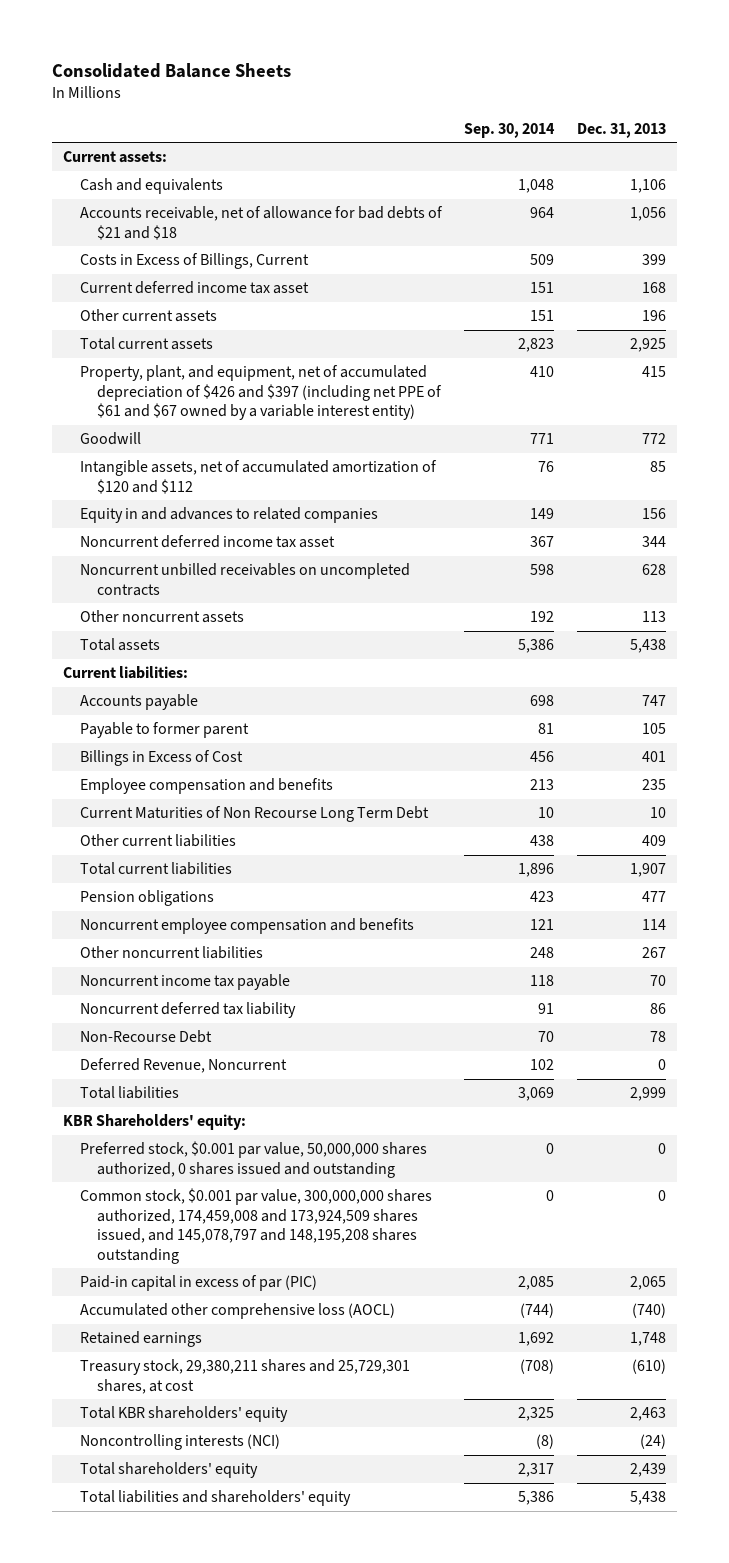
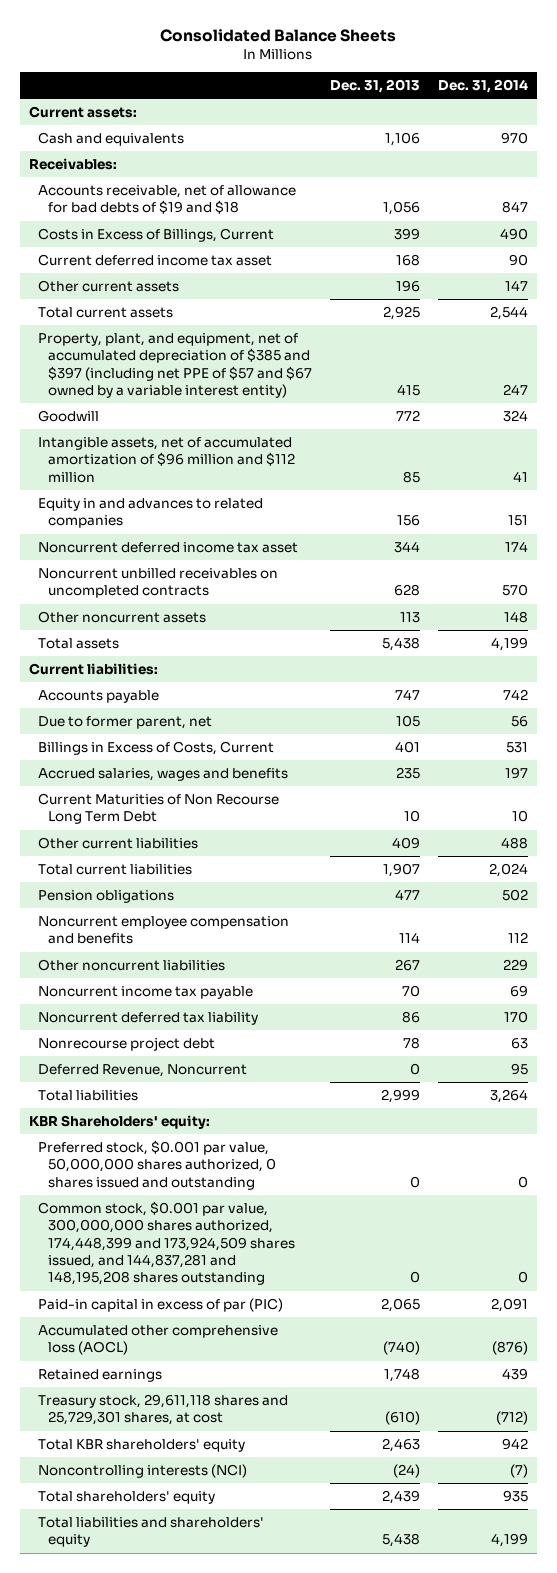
[464,122,556,138] Sep. 30, 2014 -> none
none -> [437,79,528,94] Dec. 31, 2014
none -> [28,158,117,171] Receivables:
[79,206,443,240] Accounts receivable, net of allowance for bad debts of $21 and $18 -> [38,185,297,215] Accounts receivable, net of allowance for bad debts of $19 and $18
[79,365,442,421] Property, plant, and equipment, net of accumulated depreciation of $426 and $397 (including net PPE of $61 and $67 owned by a variable interest entity) -> [38,333,312,398] Property, plant, and equipment, net of accumulated depreciation of $385 and $397 (including net PPE of $57 and $67 owned by a variable interest entity)
[79,460,437,494] Intangible assets, net of accumulated amortization of $120 and $112 -> [38,437,295,483] Intangible assets, net of accumulated amortization of $96 million and $112 million
[79,722,249,739] Payable to former parent -> [38,716,213,730] Due to former parent, net
[79,750,243,767] Billings in Excess of Cost -> [38,741,275,756] Billings in Excess of Costs, Current
[79,778,333,795] Employee compensation and benefits -> [38,768,289,782] Accrued salaries, wages and benefits
[79,1030,212,1044] Non-Recourse Debt -> [38,1037,216,1052] Nonrecourse project debt
[79,1188,432,1264] Common stock, $0.001 par value, 300,000,000 shares authorized, 174,459,008 and 173,924,509 shares issued, and 145,078,797 and 148,195,208 shares outstanding -> [38,1201,295,1286] Common stock, $0.001 par value, 300,000,000 shares authorized, 174,448,399 and 173,924,509 shares issued, and 144,837,281 and 148,195,208 shares outstanding
[79,1359,410,1394] Treasury stock, 29,380,211 shares and 25,729,301 shares, at cost -> [38,1394,289,1426] Treasury stock, 29,611,118 shares and 25,729,301 shares, at cost

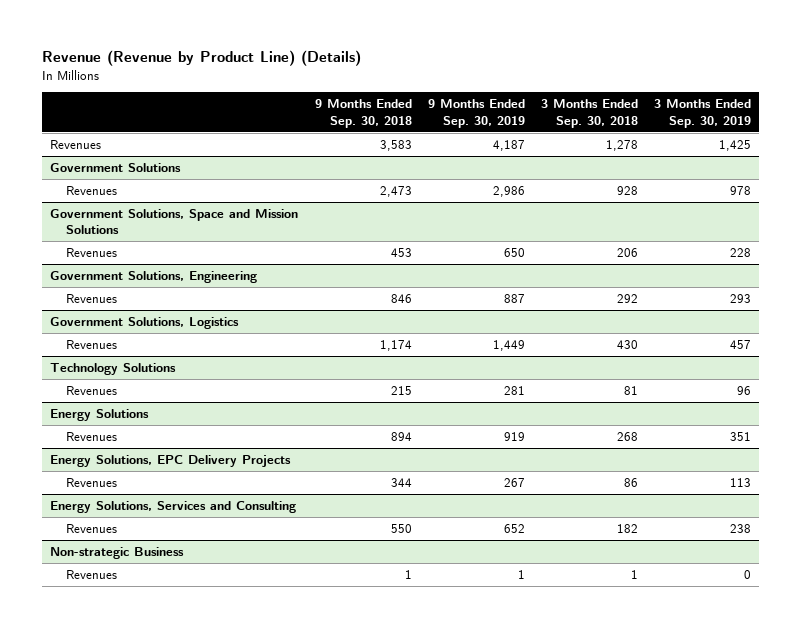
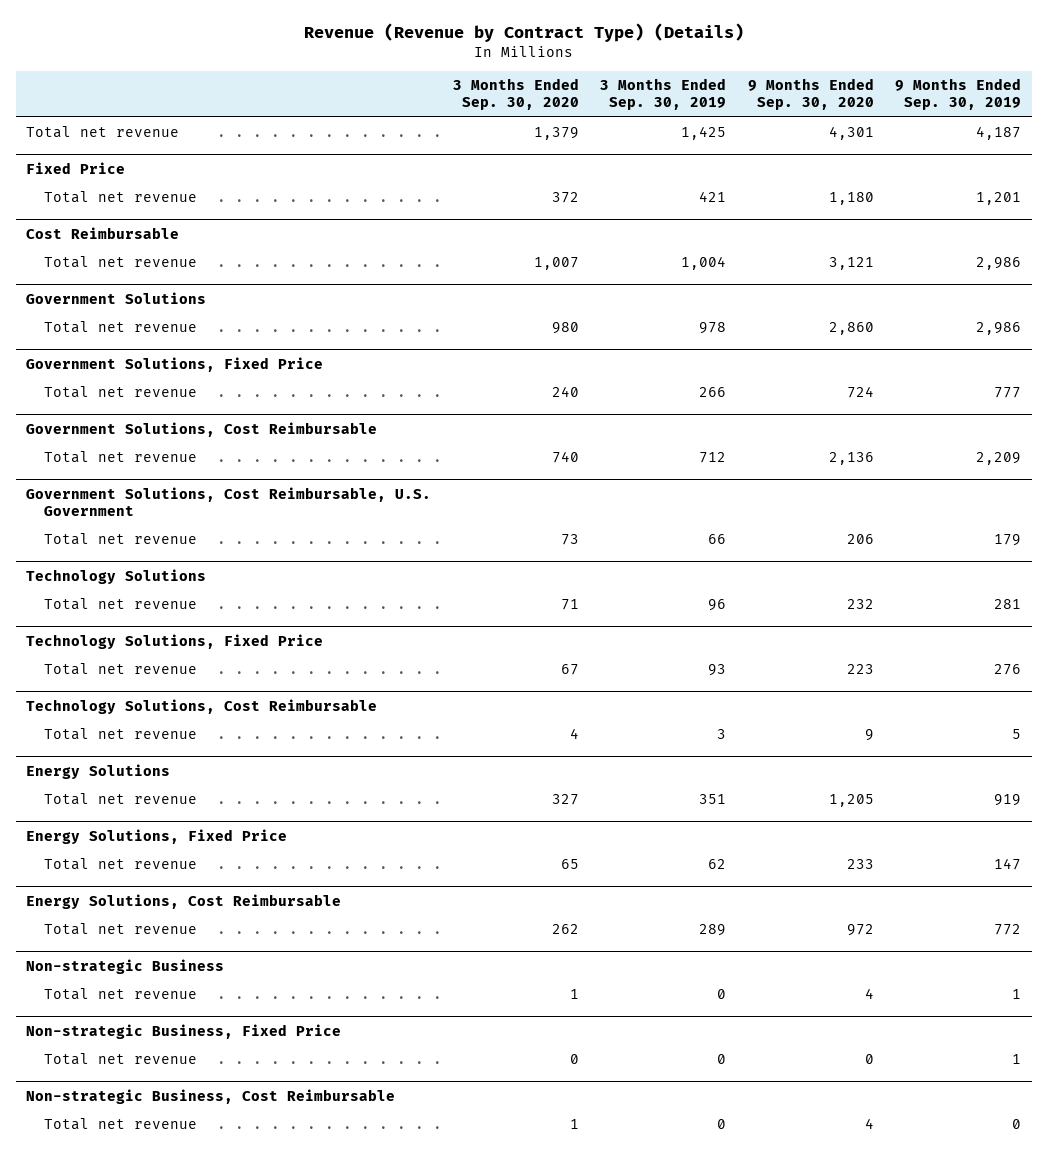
[42,50,362,67] Revenue (Revenue by Product Line) (Details) -> [303,22,744,42] Revenue (Revenue by Contract Type) (Details)
[314,99,412,128] 9 Months Ended Sep. 30, 2018 -> none
[541,99,639,128] 3 Months Ended Sep. 30, 2018 -> none
none -> [452,78,579,111] 3 Months Ended Sep. 30, 2020
none -> [747,78,874,111] 9 Months Ended Sep. 30, 2020
[50,139,102,149] Revenues -> [26,126,180,139] Total net revenue
none -> [26,161,126,174] Fixed Price
none -> [44,191,198,204] Total net revenue
none -> [26,226,180,239] Cost Reimbursable
none -> [44,256,198,269] Total net revenue
[50,208,299,235] Government Solutions, Space and Mission Solutions -> none
[66,247,118,257] Revenues -> none
[50,270,258,283] Government Solutions, Engineering -> none
[66,293,118,303] Revenues -> none
[50,316,240,329] Government Solutions, Logistics -> none
[66,339,118,349] Revenues -> none
[66,185,118,195] Revenues -> [44,321,198,334] Total net revenue
none -> [26,356,324,372] Government Solutions, Fixed Price
none -> [44,386,198,399] Total net revenue
none -> [26,421,378,437] Government Solutions, Cost Reimbursable
none -> [44,451,198,464] Total net revenue
none -> [26,486,432,517] Government Solutions, Cost Reimbursable, U.S. Government
none -> [44,533,198,546] Total net revenue
[66,385,118,395] Revenues -> [44,598,198,611] Total net revenue
none -> [26,633,324,649] Technology Solutions, Fixed Price
none -> [44,663,198,676] Total net revenue
none -> [26,698,378,714] Technology Solutions, Cost Reimbursable
none -> [44,728,198,741] Total net revenue
[50,454,292,467] Energy Solutions, EPC Delivery Projects -> none
[66,477,118,487] Revenues -> none
[50,500,297,513] Energy Solutions, Services and Consulting -> none
[66,523,118,533] Revenues -> none
[66,431,118,441] Revenues -> [44,793,198,806] Total net revenue
none -> [26,828,288,844] Energy Solutions, Fixed Price
none -> [44,858,198,871] Total net revenue
none -> [26,893,342,909] Energy Solutions, Cost Reimbursable
none -> [44,923,198,936] Total net revenue
[66,569,118,579] Revenues -> [44,988,198,1001] Total net revenue
none -> [26,1023,342,1039] Non-strategic Business, Fixed Price
none -> [44,1053,198,1066] Total net revenue
none -> [26,1088,396,1104] Non-strategic Business, Cost Reimbursable
none -> [44,1118,198,1131] Total net revenue

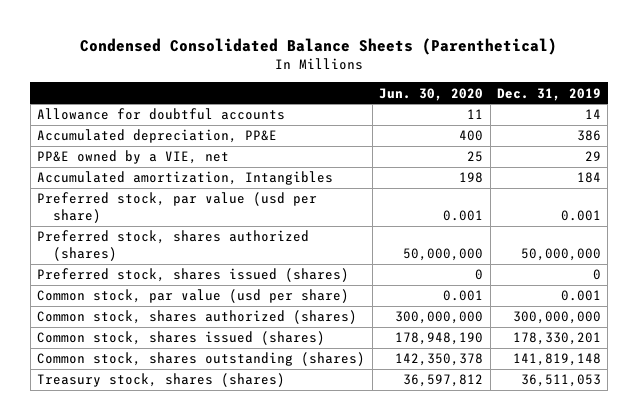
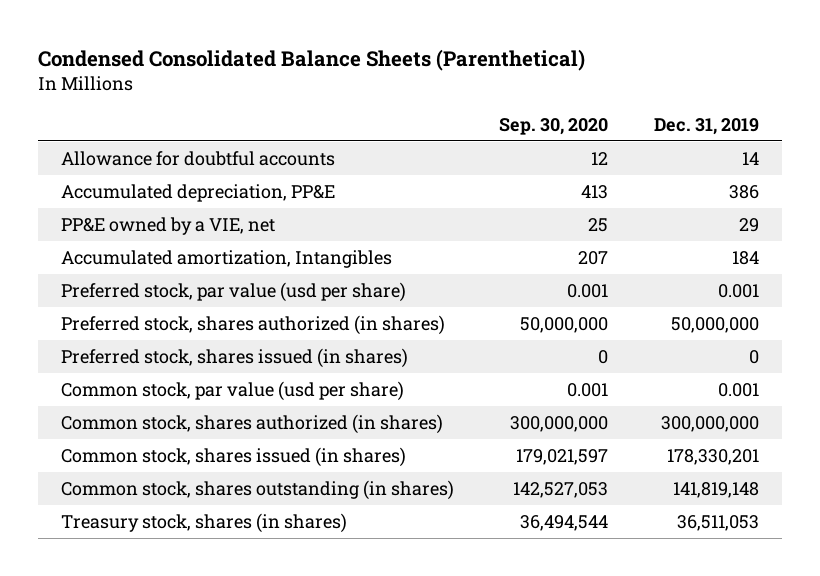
[379,87,484,101] Jun. 30, 2020 -> none
none -> [499,117,609,135] Sep. 30, 2020
[37,230,310,261] Preferred stock, shares authorized (shares) -> [60,314,445,335] Preferred stock, shares authorized (in shares)
[37,268,350,283] Preferred stock, shares issued (shares) -> [60,347,408,368] Preferred stock, shares issued (in shares)
[37,310,358,325] Common stock, shares authorized (shares) -> [60,413,443,434] Common stock, shares authorized (in shares)
[37,331,326,346] Common stock, shares issued (shares) -> [60,446,406,467] Common stock, shares issued (in shares)
[37,352,366,367] Common stock, shares outstanding (shares) -> [60,479,454,500] Common stock, shares outstanding (in shares)
[37,373,286,388] Treasury stock, shares (shares) -> [60,512,347,533] Treasury stock, shares (in shares)

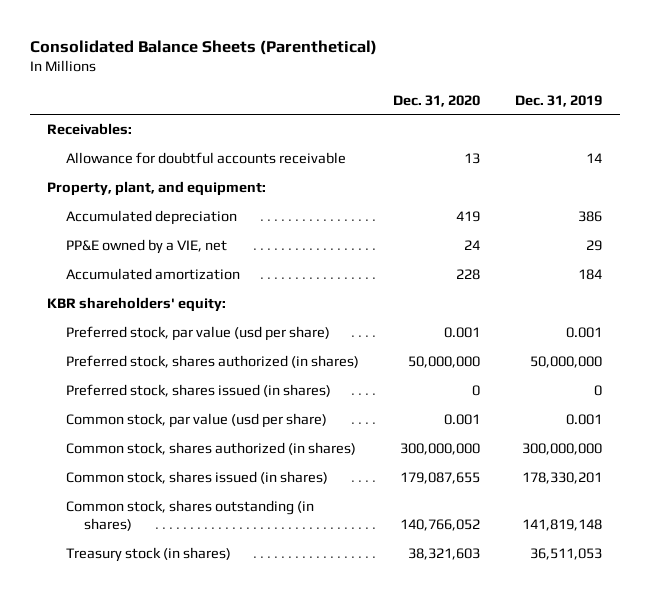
[37,48,585,71] Condensed Consolidated Balance Sheets (Parenthetical) -> [29,40,377,56] Consolidated Balance Sheets (Parenthetical)
[499,117,609,135] Sep. 30, 2020 -> none
none -> [393,94,481,107] Dec. 31, 2020
none -> [47,122,133,135] Receivables:
[60,150,335,166] Allowance for doubtful accounts -> [65,151,346,164] Allowance for doubtful accounts receivable
none -> [47,180,267,196] Property, plant, and equipment:
[60,183,335,202] Accumulated depreciation, PP&E -> [65,209,237,225] Accumulated depreciation
[60,249,392,268] Accumulated amortization, Intangibles -> [65,267,240,280] Accumulated amortization
none -> [47,296,227,312] KBR shareholders' equity:
[60,512,347,533] Treasury stock, shares (in shares) -> [65,546,231,562] Treasury stock (in shares)

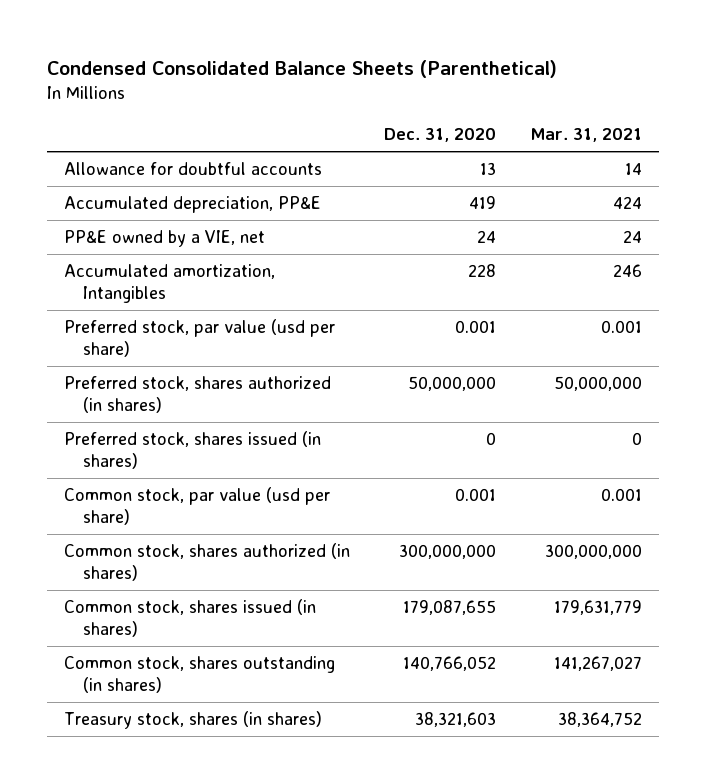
[29,40,377,56] Consolidated Balance Sheets (Parenthetical) -> [47,59,558,78] Condensed Consolidated Balance Sheets (Parenthetical)
[515,94,603,107] Dec. 31, 2019 -> none
none -> [529,128,642,143] Mar. 31, 2021
[47,122,133,135] Receivables: -> none
[47,180,267,196] Property, plant, and equipment: -> none
[65,151,346,164] Allowance for doubtful accounts receivable -> [64,162,323,176] Allowance for doubtful accounts
[65,209,237,225] Accumulated depreciation -> [64,196,322,214] Accumulated depreciation, PP&E
[47,296,227,312] KBR shareholders' equity: -> none
[65,267,240,280] Accumulated amortization -> [64,264,276,304] Accumulated amortization, Intangibles
[65,546,231,562] Treasury stock (in shares) -> [64,711,323,730] Treasury stock, shares (in shares)

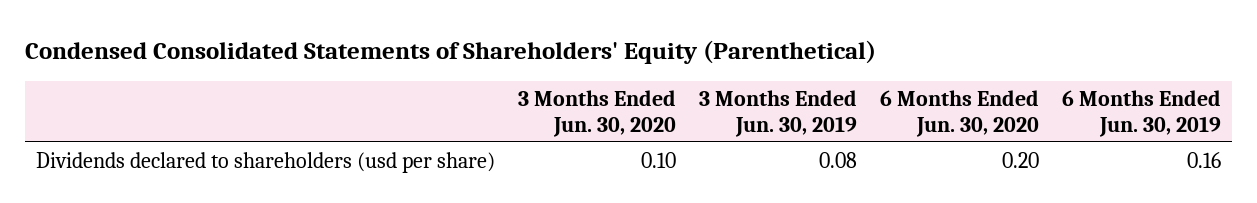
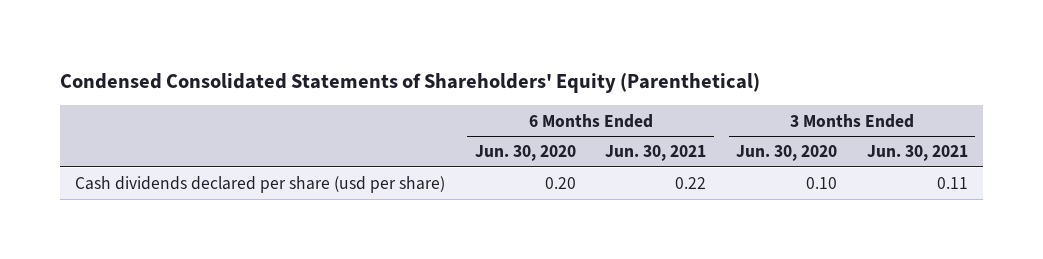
[699,89,858,137] 3 Months Ended Jun. 30, 2019 -> none
[1062,89,1222,137] 6 Months Ended Jun. 30, 2019 -> none
none -> [605,145,707,162] Jun. 30, 2021
none -> [866,145,968,162] Jun. 30, 2021
[36,151,496,173] Dividends declared to shareholders (usd per share) -> [75,176,446,194] Cash dividends declared per share (usd per share)

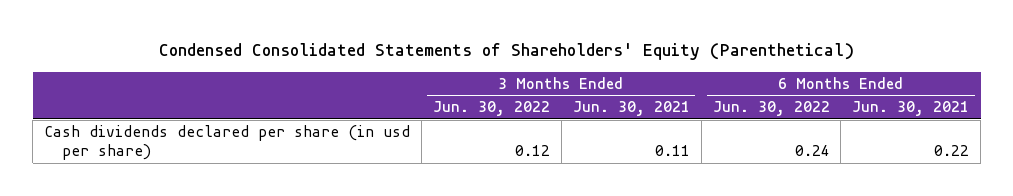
[474,145,576,162] Jun. 30, 2020 -> none
[736,145,838,162] Jun. 30, 2020 -> none
none -> [432,101,550,117] Jun. 30, 2022
none -> [712,101,830,117] Jun. 30, 2022
[75,176,446,194] Cash dividends declared per share (usd per share) -> [44,125,411,161] Cash dividends declared per share (in usd per share)

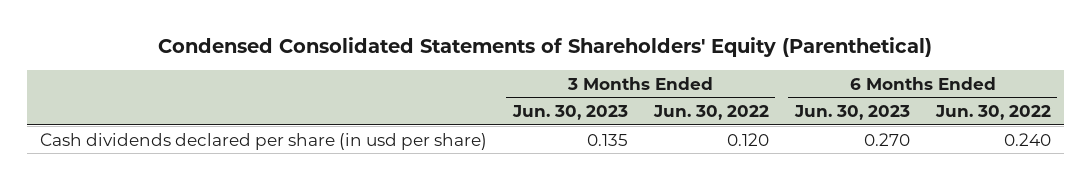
[572,101,690,117] Jun. 30, 2021 -> none
[852,101,970,117] Jun. 30, 2021 -> none
none -> [511,105,628,121] Jun. 30, 2023
none -> [793,105,910,121] Jun. 30, 2023
[514,145,550,157] 0.12 -> [726,132,769,146] 0.120
[794,145,830,157] 0.24 -> [1003,132,1051,146] 0.240

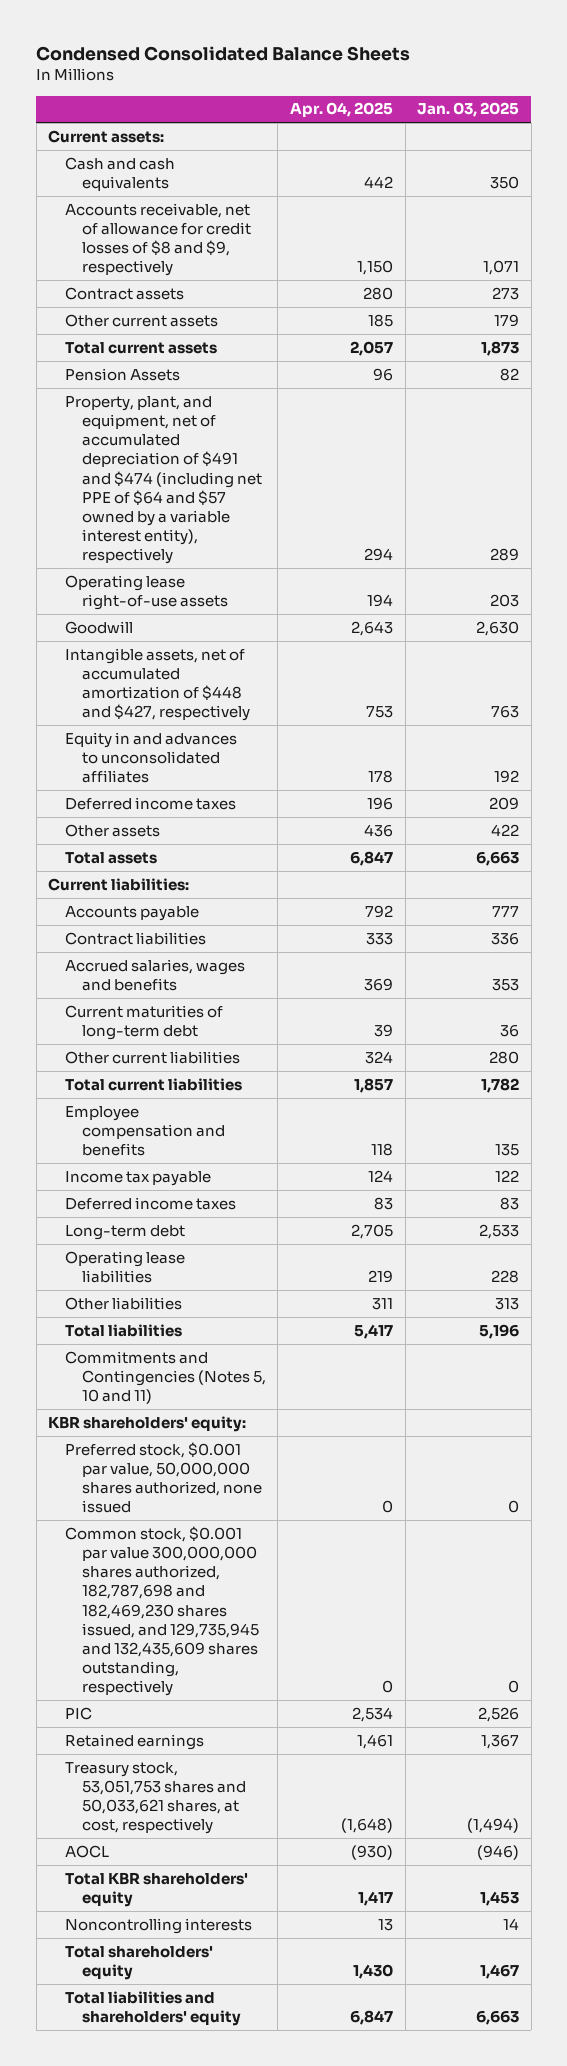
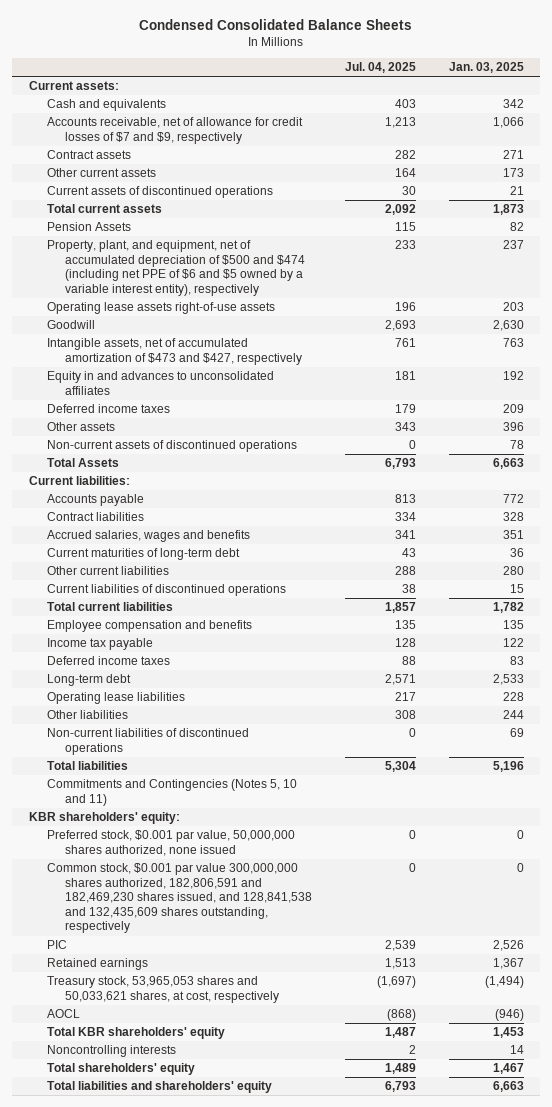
[289,102,393,118] Apr. 04, 2025 -> none
none -> [344,62,416,74] Jul. 04, 2025
[65,156,176,192] Cash and cash equivalents -> [46,99,166,112] Cash and equivalents
[490,176,520,190] 350 -> [502,99,524,109] 342
[65,202,251,277] Accounts receivable, net of allowance for credit losses of $8 and $9, respectively -> [46,117,303,144] Accounts receivable, net of allowance for credit losses of $7 and $9, respectively
[483,260,520,276] 1,071 -> [492,117,524,129] 1,066
[492,286,520,300] 273 -> [502,150,524,160] 271
[494,313,520,327] 179 -> [502,168,524,178] 173
none -> [46,186,273,199] Current assets of discontinued operations
[65,395,262,565] Property, plant, and equipment, net of accumulated depreciation of $491 and $474 (including net PPE of $64 and $57 owned by a variable interest entity), respectively -> [46,240,305,296] Property, plant, and equipment, net of accumulated depreciation of $500 and $474 (including net PPE of $6 and $5 owned by a variable interest entity), respectively
[490,548,520,562] 289 -> [502,240,524,250] 237
[65,574,228,611] Operating lease right-of-use assets -> [46,302,275,315] Operating lease assets right-of-use assets
[65,647,250,722] Intangible assets, net of accumulated amortization of $448 and $427, respectively -> [46,338,302,365] Intangible assets, net of accumulated amortization of $473 and $427, respectively
[491,823,520,836] 422 -> [502,422,524,432] 396
none -> [46,440,297,453] Non-current assets of discontinued operations
[65,851,158,864] Total assets -> [46,458,119,468] Total Assets
[492,905,520,917] 777 -> [502,494,524,504] 772
[491,931,520,945] 336 -> [502,512,524,522] 328
[492,979,520,992] 353 -> [502,530,524,540] 351
none -> [46,584,286,597] Current liabilities of discontinued operations
[495,1297,520,1310] 313 -> [502,710,524,720] 244
none -> [46,728,249,755] Non-current liabilities of discontinued operations
[65,1525,259,1697] Common stock, $0.001 par value 300,000,000 shares authorized, 182,787,698 and 182,469,230 shares issued, and 129,735,945 and 132,435,609 shares outstanding, respectively -> [46,863,312,934] Common stock, $0.001 par value 300,000,000 shares authorized, 182,806,591 and 182,469,230 shares issued, and 128,841,538 and 132,435,609 shares outstanding, respectively
[65,1761,246,1835] Treasury stock, 53,051,753 shares and 50,033,621 shares, at cost, respectively -> [46,976,279,1003] Treasury stock, 53,965,053 shares and 50,033,621 shares, at cost, respectively

